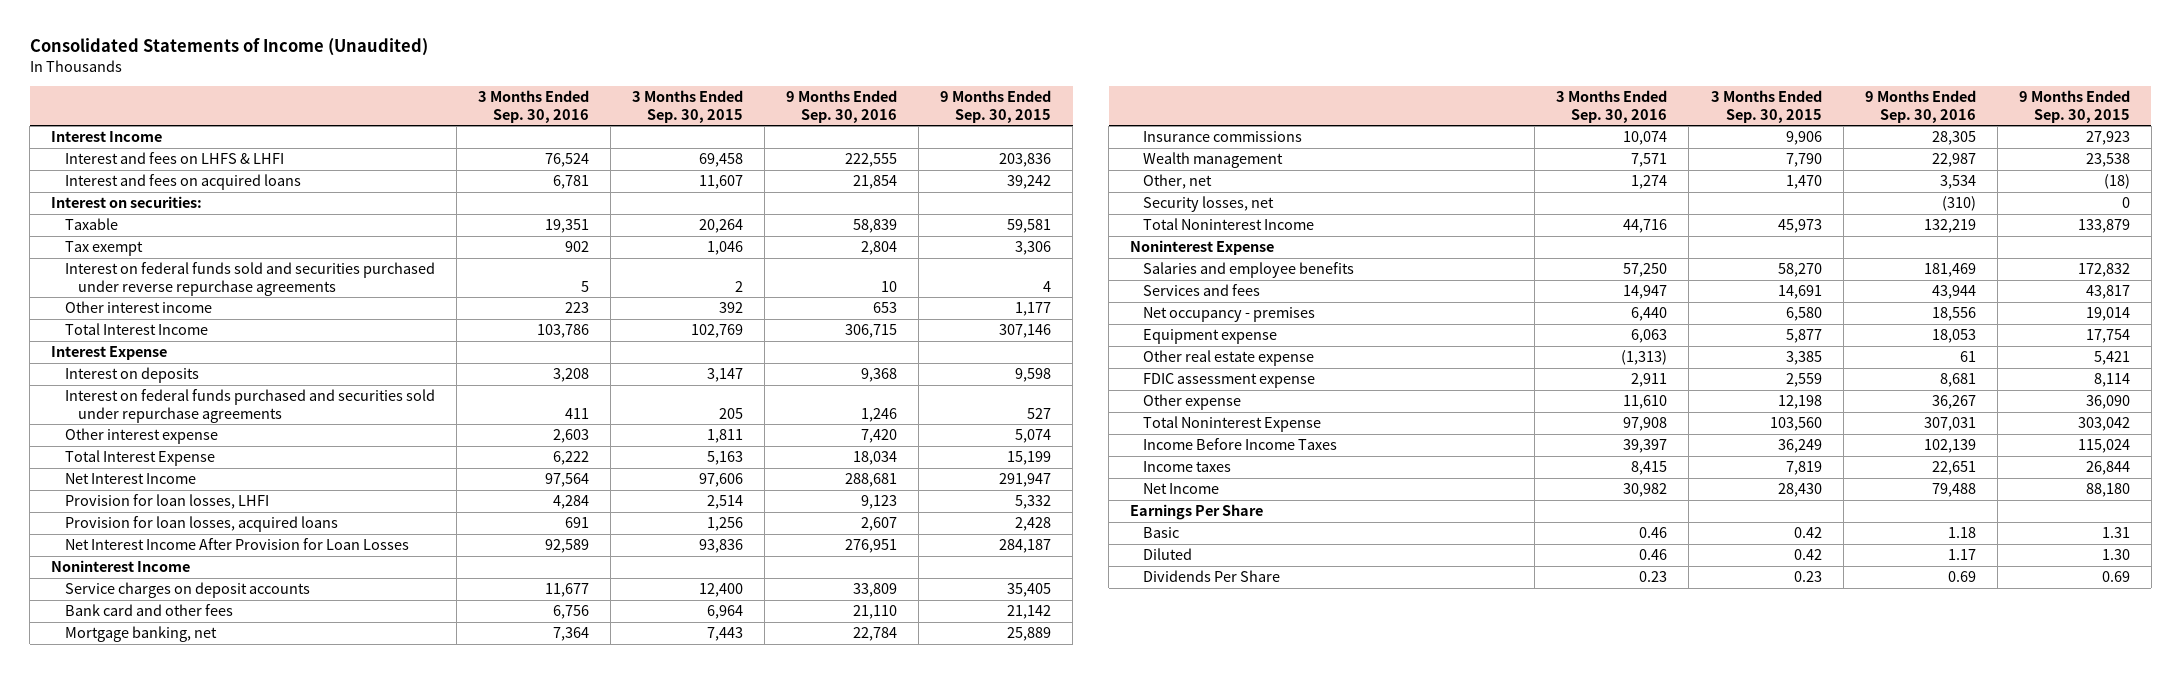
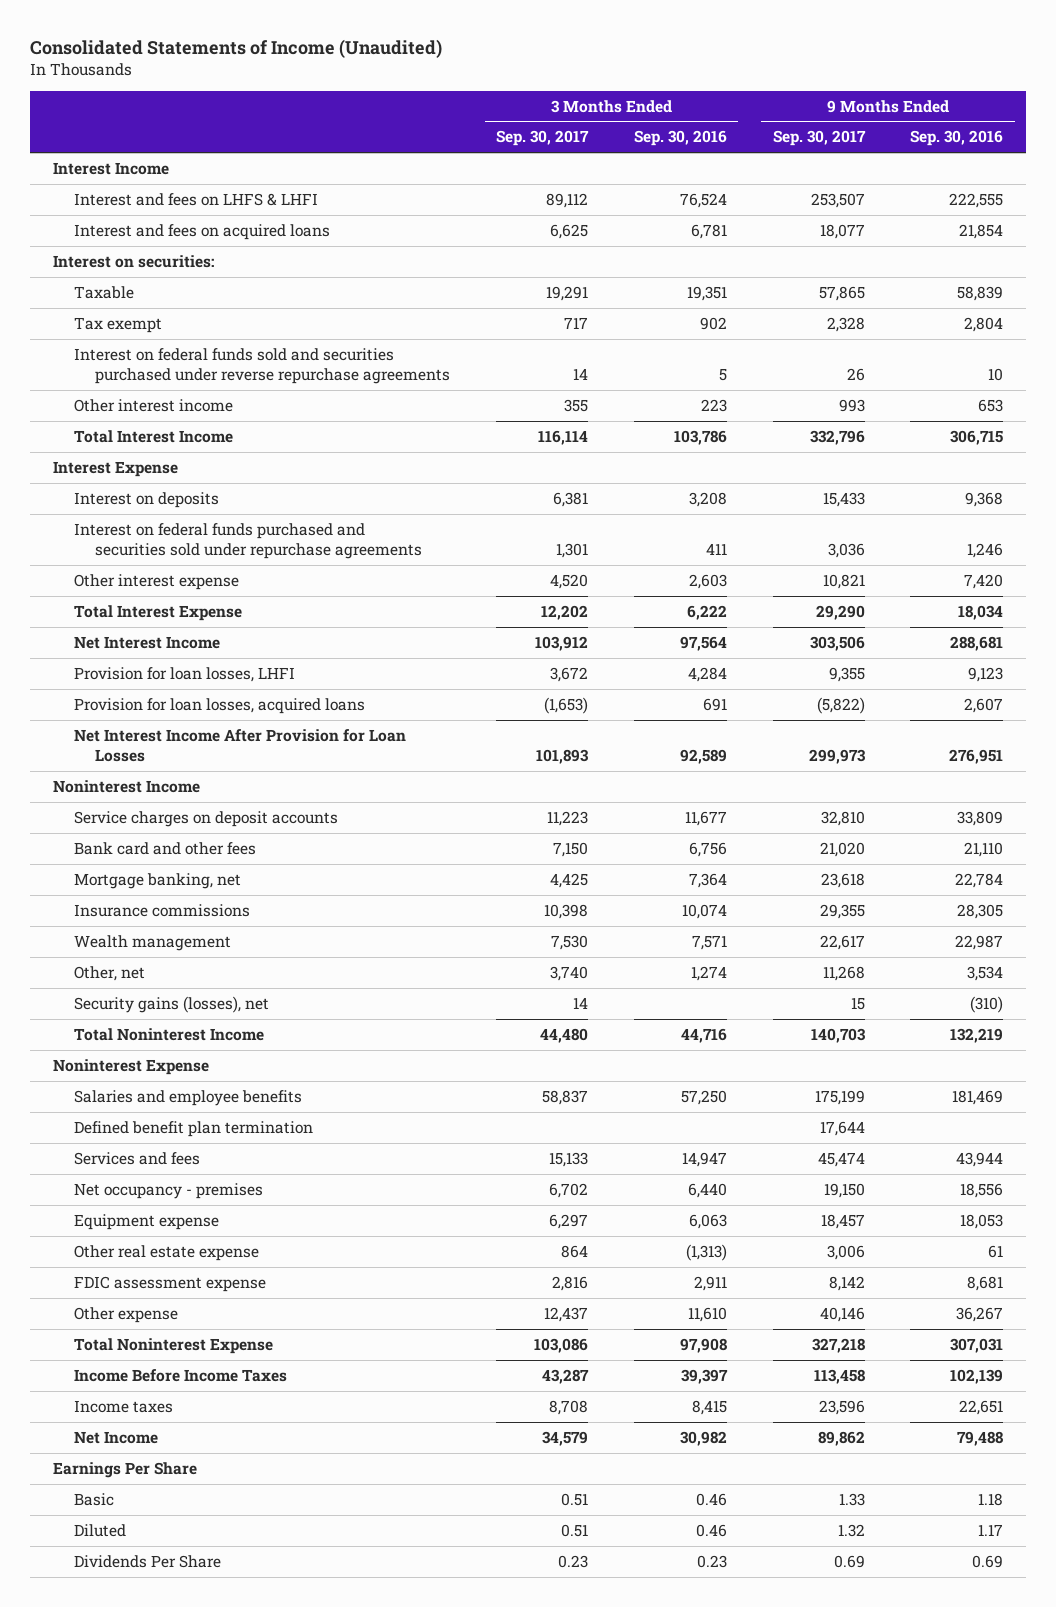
[631,90,743,123] 3 Months Ended Sep. 30, 2015 -> none
[939,90,1051,123] 9 Months Ended Sep. 30, 2015 -> none
none -> [496,130,590,147] Sep. 30, 2017
none -> [772,130,866,147] Sep. 30, 2017
[1143,196,1275,213] Security losses, net -> [74,996,270,1014] Security gains (losses), net
none -> [74,1121,314,1138] Defined benefit plan termination

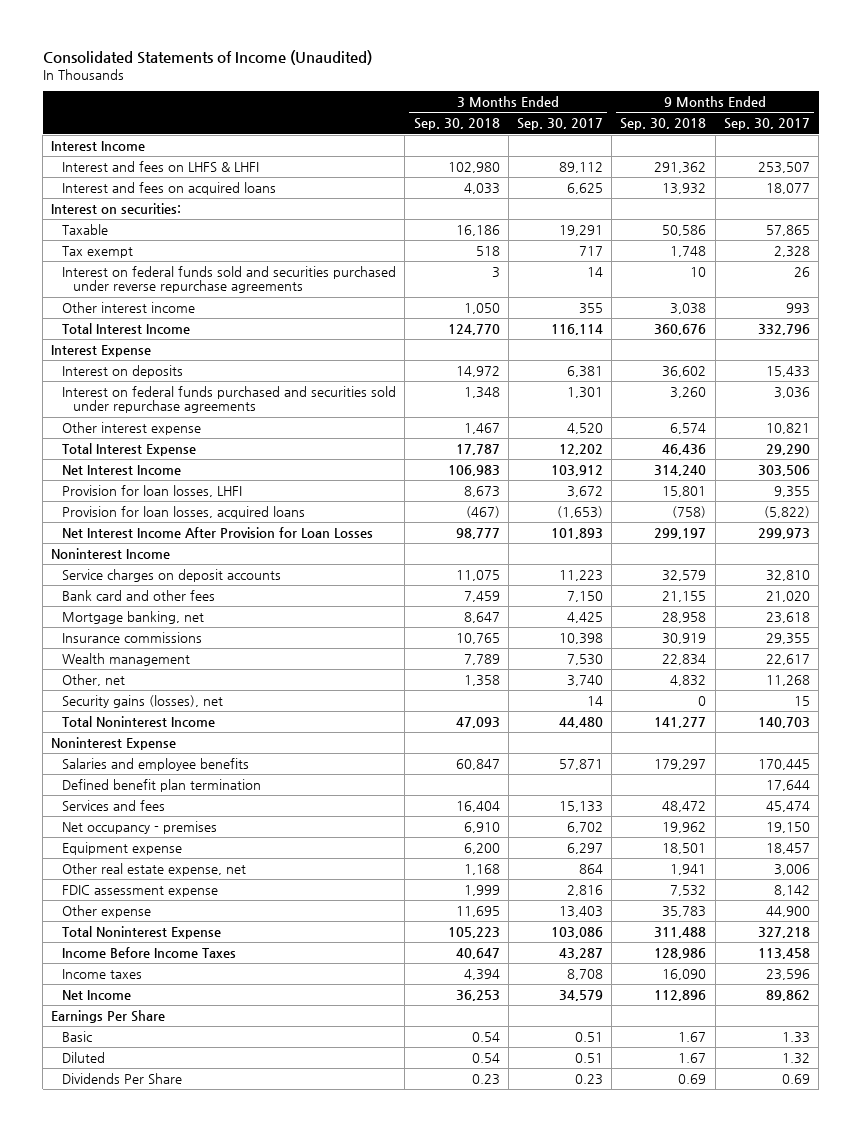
[633,130,727,147] Sep. 30, 2016 -> none
[910,130,1004,147] Sep. 30, 2016 -> none
none -> [413,118,500,131] Sep. 30, 2018
none -> [620,118,707,131] Sep. 30, 2018
[542,1090,589,1106] 58,837 -> [559,758,604,770] 57,871
[814,1090,865,1106] 175,199 -> [757,758,810,770] 170,445
[74,1245,260,1262] Other real estate expense -> [62,862,247,876] Other real estate expense, net
[544,1307,589,1323] 12,437 -> [559,905,604,917] 13,403
[819,1307,865,1323] 40,146 -> [765,905,810,917] 44,900

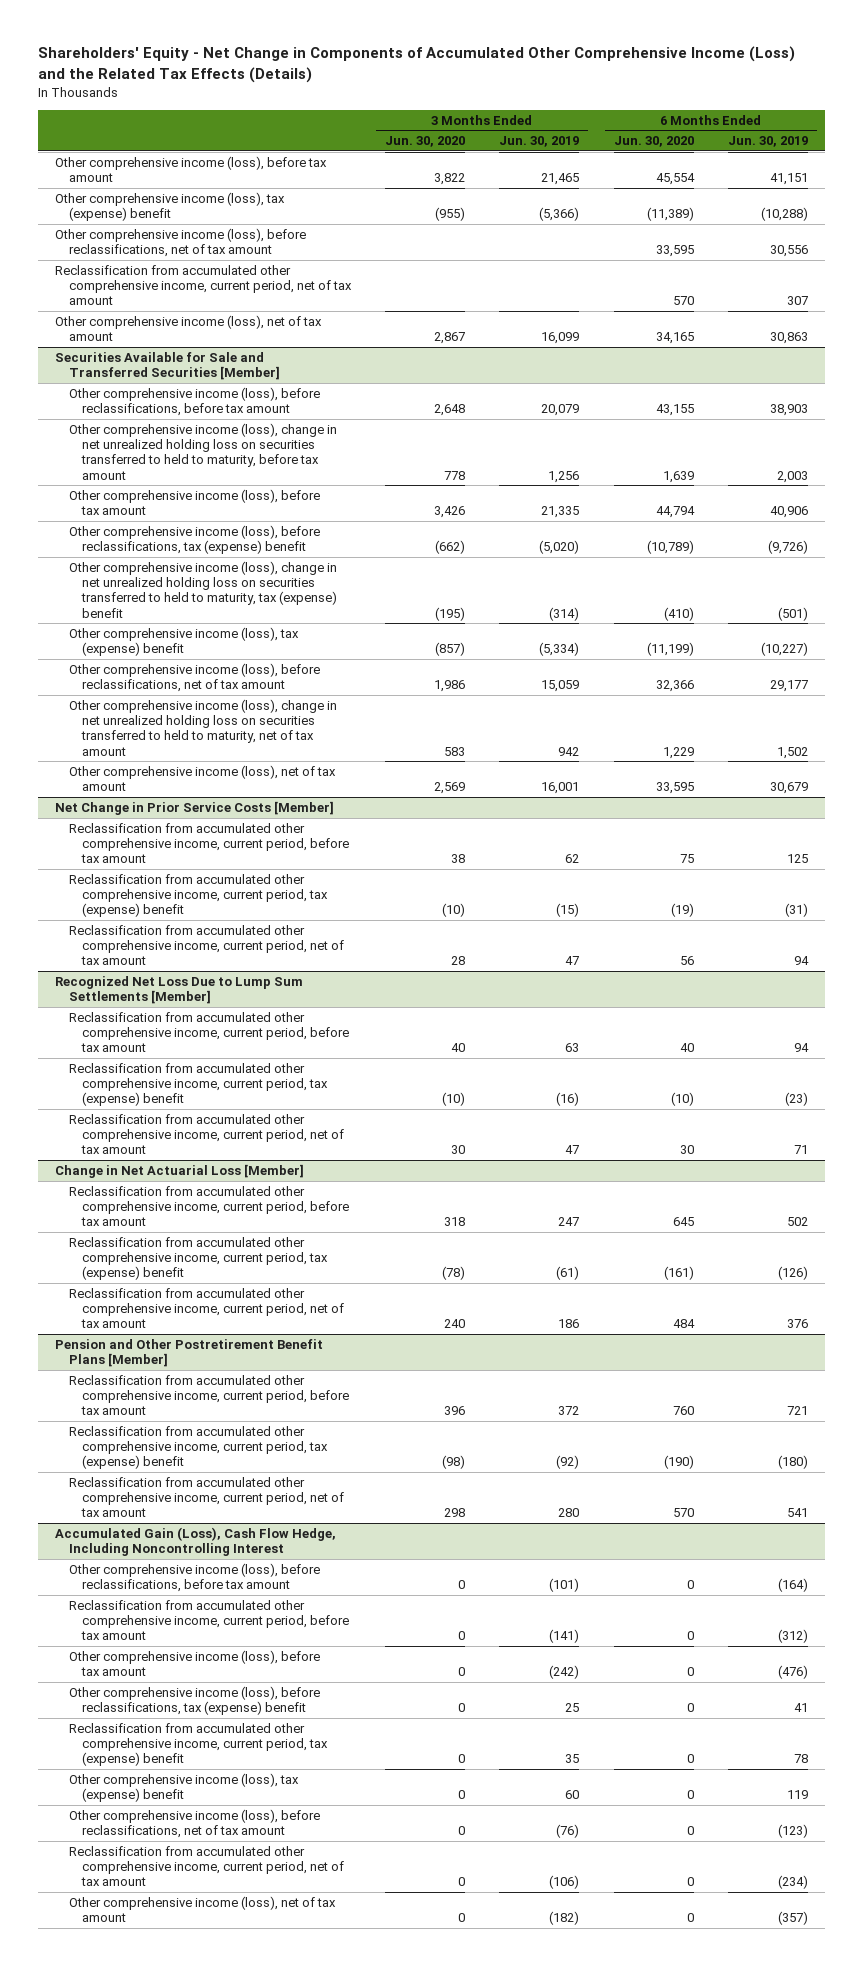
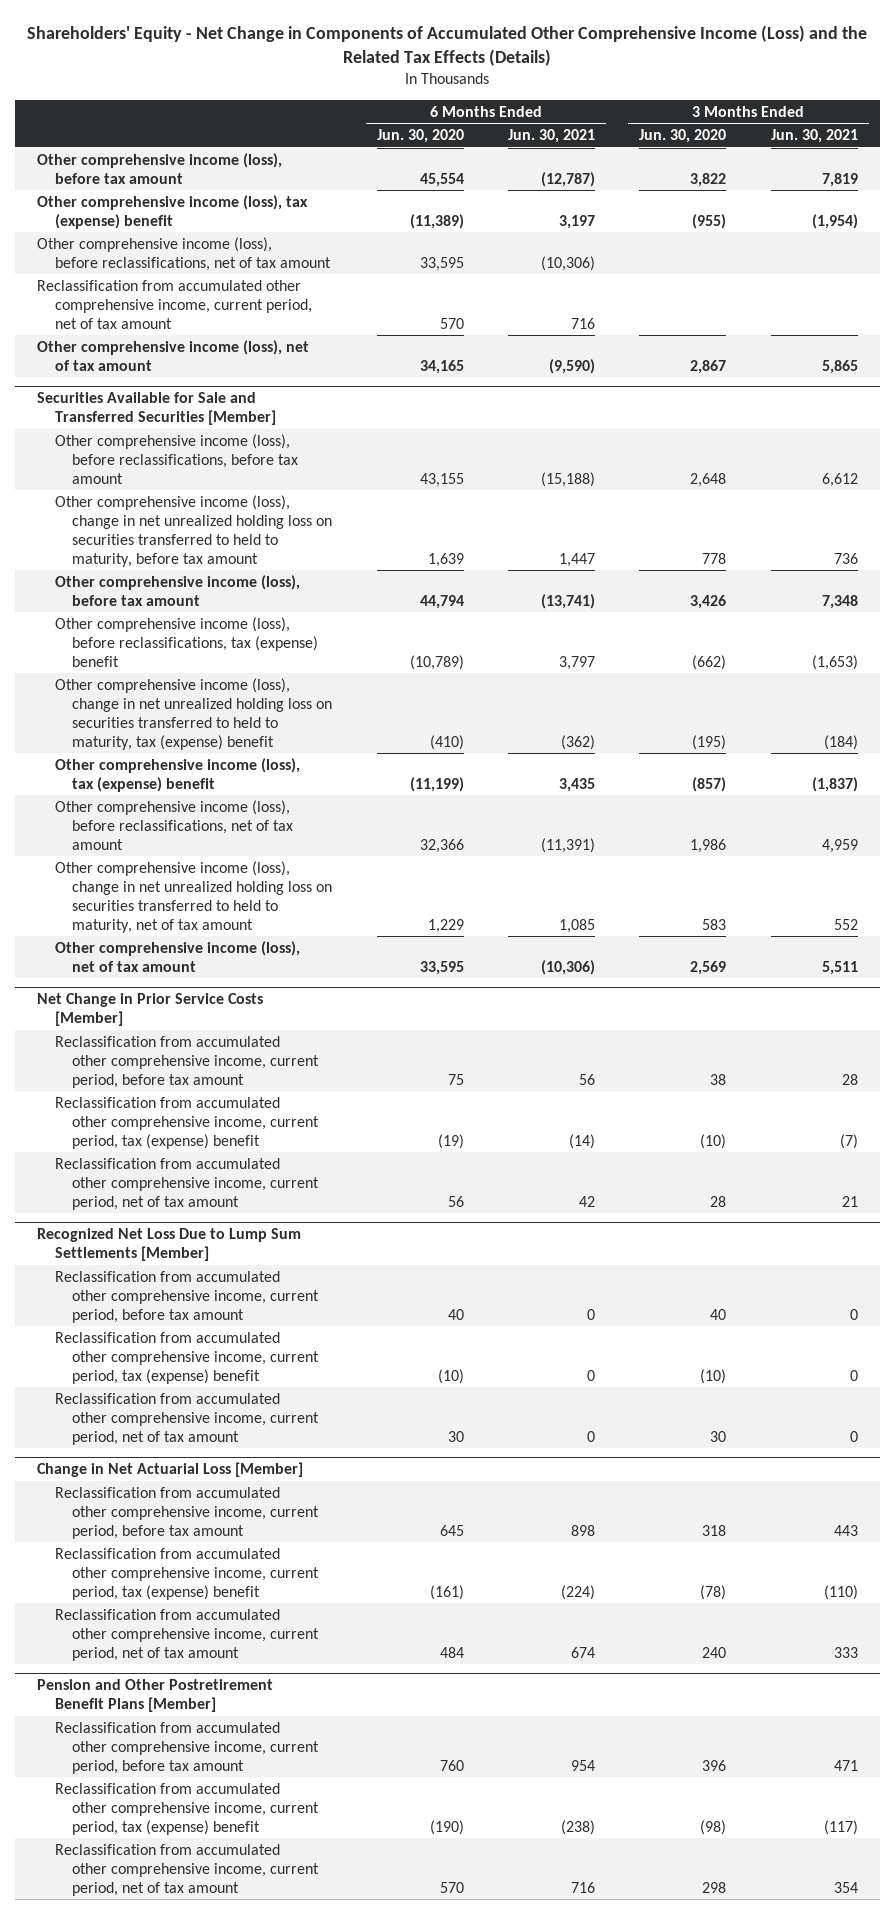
[499,136,580,148] Jun. 30, 2019 -> none
[727,136,808,148] Jun. 30, 2019 -> none
none -> [507,129,595,144] Jun. 30, 2021
none -> [770,129,858,144] Jun. 30, 2021
[55,1526,337,1557] Accumulated Gain (Loss), Cash Flow Hedge, Including Noncontrolling Interest -> none
[68,1562,320,1593] Other comprehensive income (loss), before reclassifications, before tax amount -> none
[68,1599,350,1641] Reclassification from accumulated other comprehensive income, current period, before tax amount -> none
[68,1649,320,1677] Other comprehensive income (loss), before tax amount -> none
[68,1685,320,1716] Other comprehensive income (loss), before reclassifications, tax (expense) benefit -> none
[68,1722,329,1767] Reclassification from accumulated other comprehensive income, current period, tax (expense) benefit -> none
[68,1772,299,1803] Other comprehensive income (loss), tax (expense) benefit -> none
[68,1808,320,1839] Other comprehensive income (loss), before reclassifications, net of tax amount -> none
[68,1845,345,1887] Reclassification from accumulated other comprehensive income, current period, net of tax amount -> none
[68,1895,336,1923] Other comprehensive income (loss), net of tax amount -> none

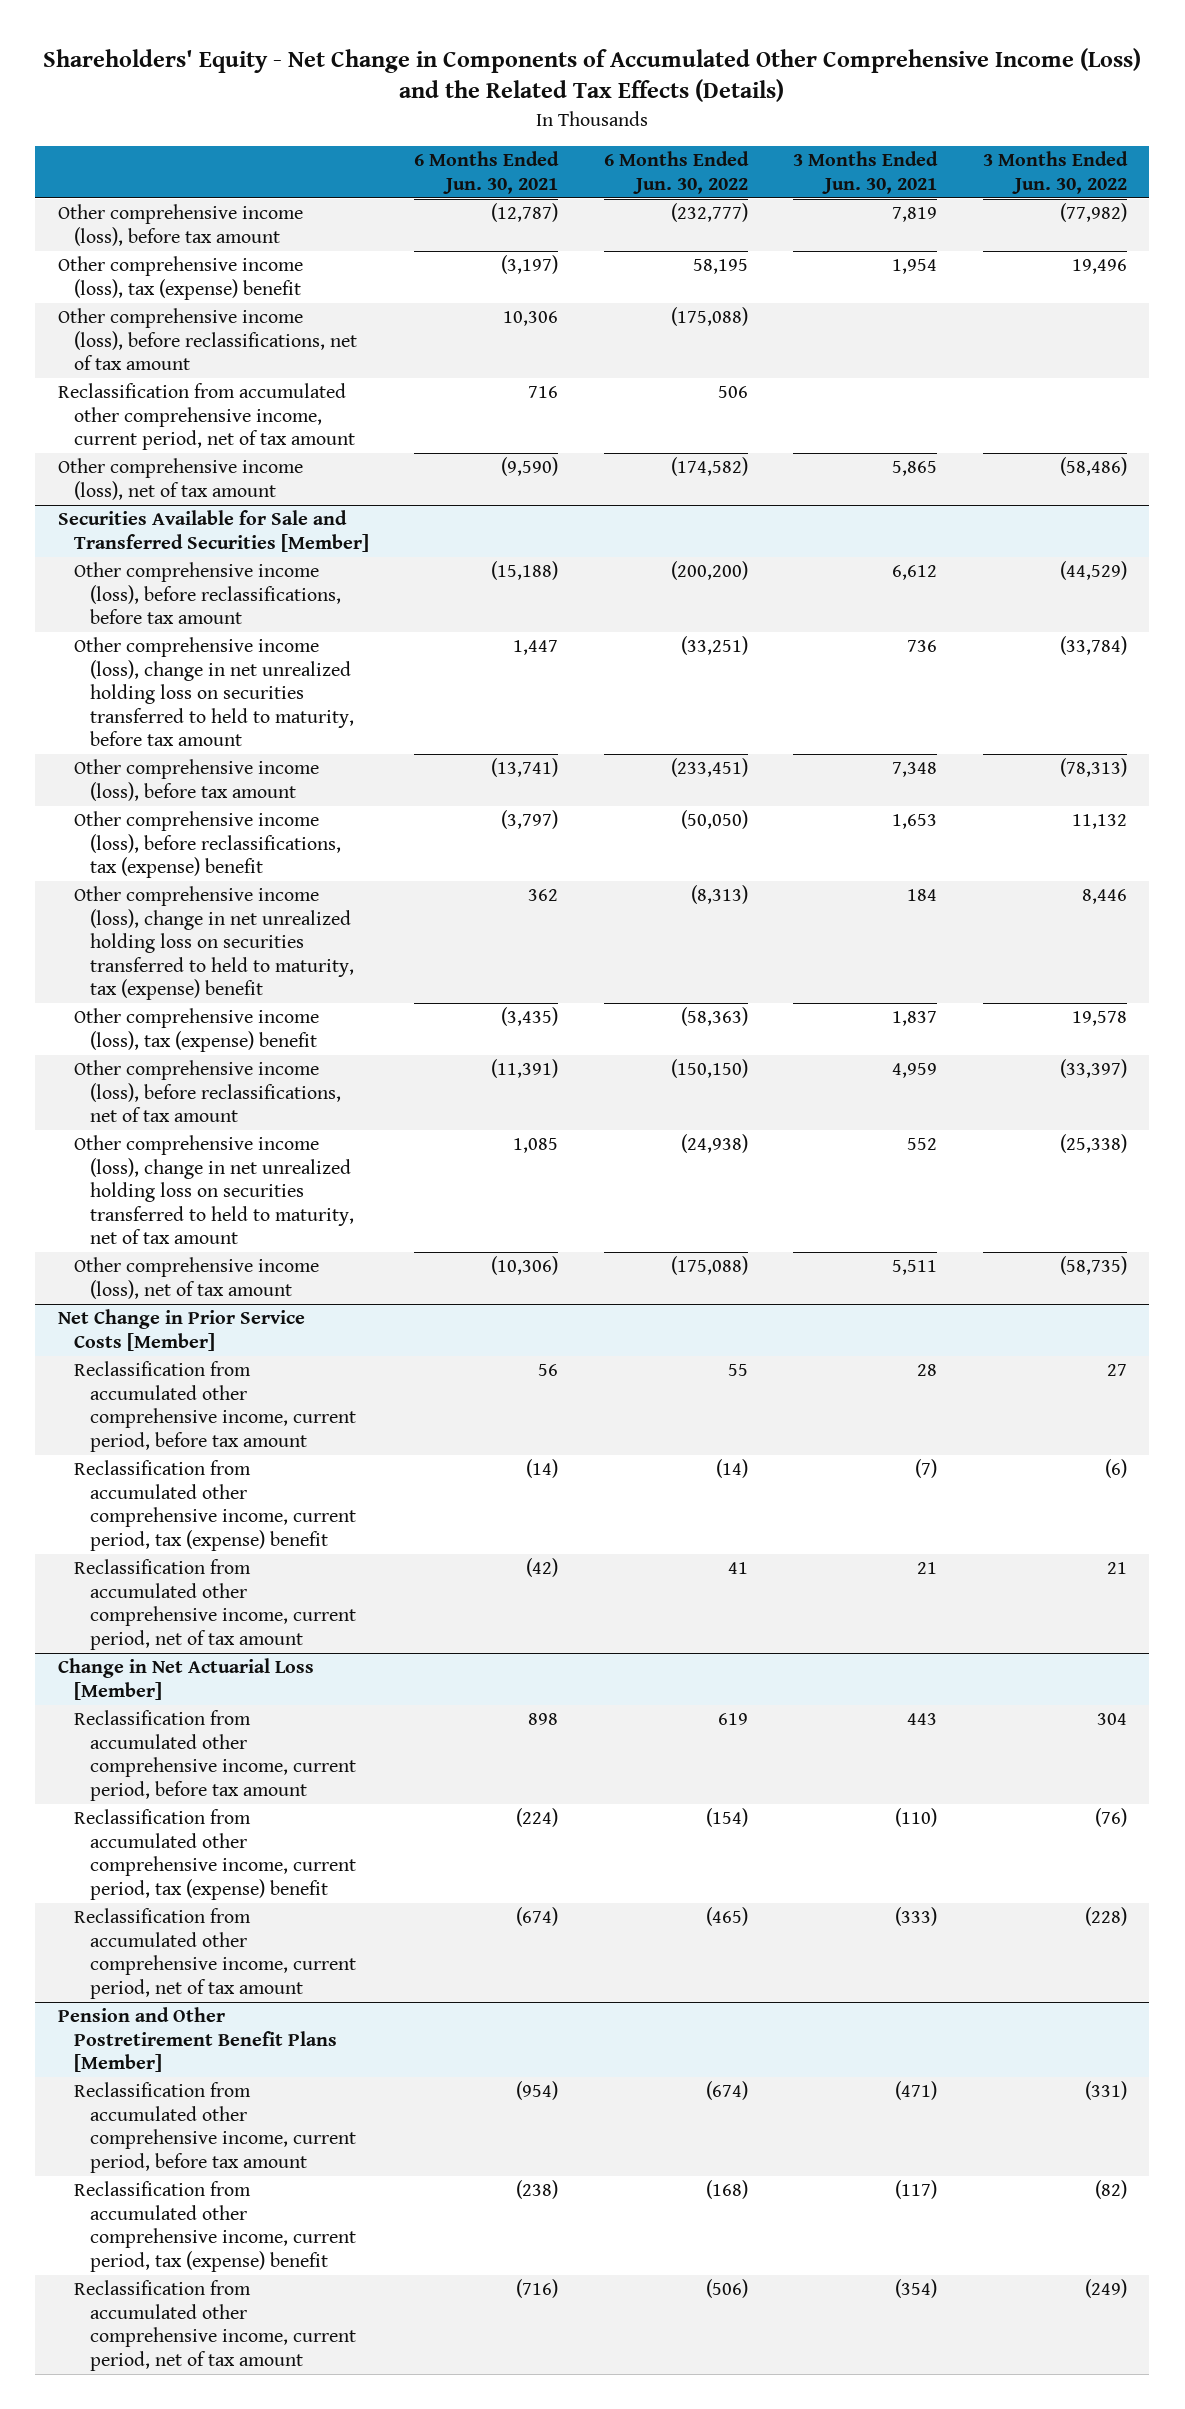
[376,129,464,144] Jun. 30, 2020 -> none
[639,129,727,144] Jun. 30, 2020 -> none
none -> [603,151,749,194] 6 Months Ended Jun. 30, 2022
none -> [982,151,1128,194] 3 Months Ended Jun. 30, 2022
[558,214,595,229] 3,197 -> [501,255,559,275] (3,197)
[811,213,858,229] (1,954) -> [892,259,938,275] 1,954
[540,255,595,271] (10,306) -> [503,311,559,327] 10,306
[558,655,595,670] 3,797 -> [501,810,559,830] (3,797)
[811,654,858,670] (1,653) -> [892,814,938,830] 1,653
[560,734,595,750] (362) -> [528,889,559,902] 362
[823,734,858,750] (184) -> [907,889,938,902] 184
[558,777,595,792] 3,435 -> [501,1007,559,1027] (3,435)
[811,776,858,792] (1,837) -> [892,1011,938,1027] 1,837
[36,1228,301,1262] Recognized Net Loss Due to Lump Sum Settlements [Member] -> none
[54,1270,320,1323] Reclassification from accumulated other comprehensive income, current period, before tax amount -> none
[54,1331,320,1384] Reclassification from accumulated other comprehensive income, current period, tax (expense) benefit -> none
[54,1392,320,1445] Reclassification from accumulated other comprehensive income, current period, net of tax amount -> none
[578,1195,595,1207] 42 -> [526,1558,559,1578] (42)
[570,1646,595,1658] 674 -> [516,1907,559,1927] (674)
[833,1646,858,1658] 333 -> [895,1907,938,1927] (333)
[570,1759,595,1771] 954 -> [516,2081,559,2101] (954)
[833,1759,858,1771] 471 -> [895,2081,938,2101] (471)
[570,1881,595,1893] 716 -> [516,2279,559,2299] (716)
[833,1881,858,1893] 354 -> [895,2279,938,2299] (354)

